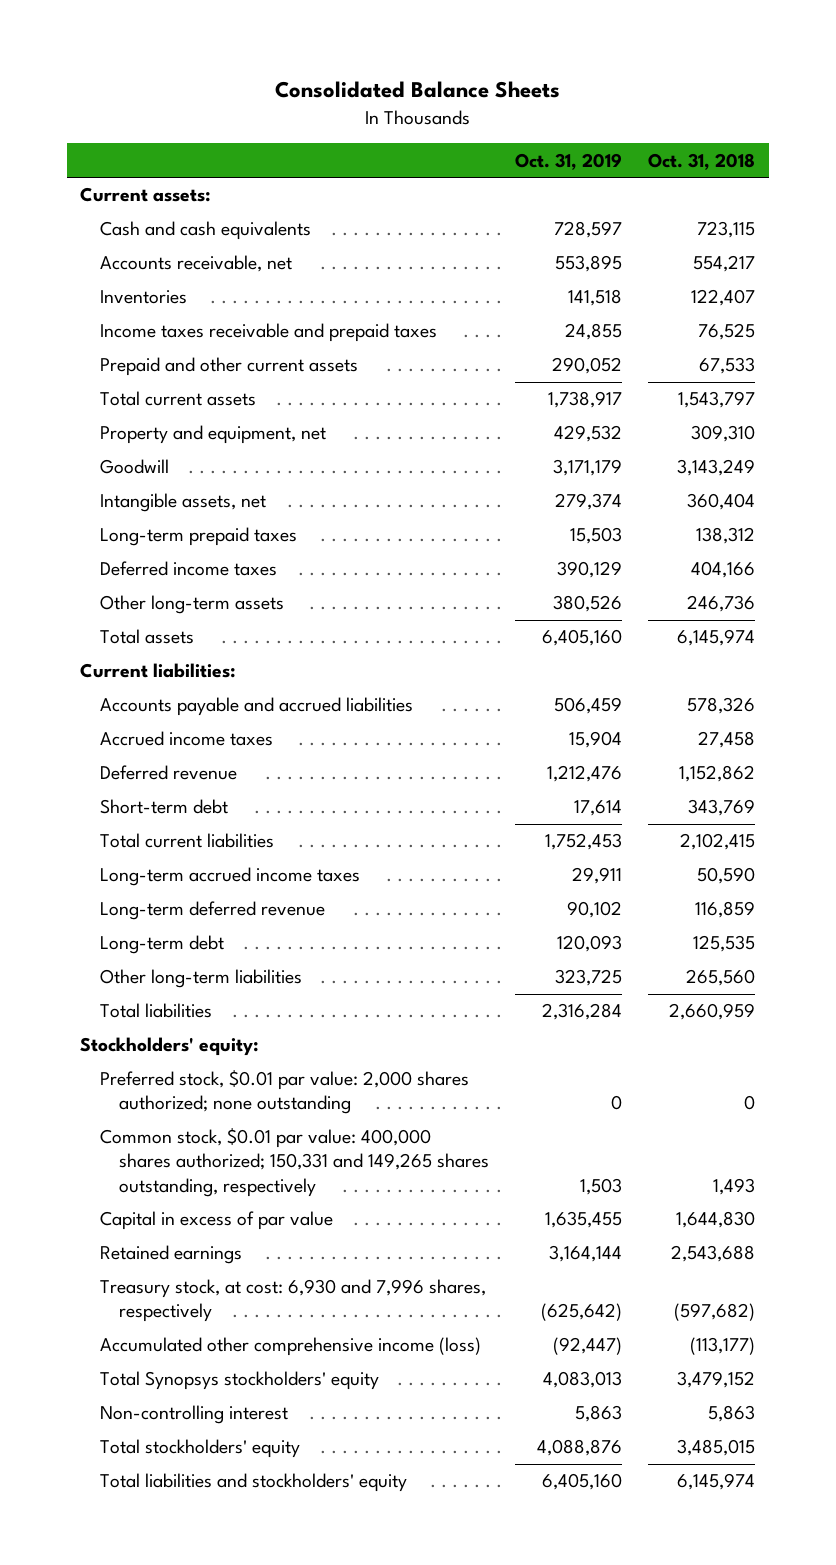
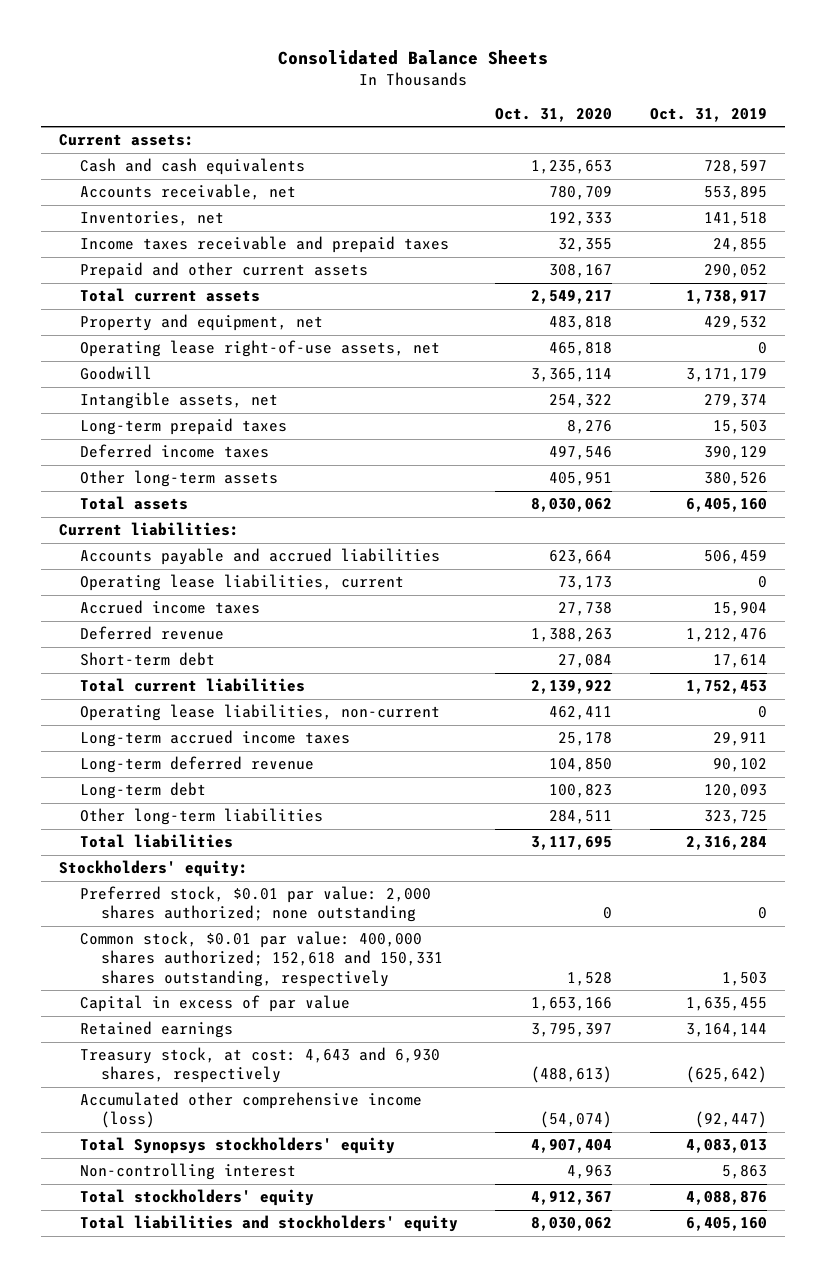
[648,152,756,170] Oct. 31, 2018 -> none
none -> [495,107,613,122] Oct. 31, 2020
[99,290,187,305] Inventories -> [80,211,225,227] Inventories, net
none -> [80,340,441,358] Operating lease right-of-use assets, net
none -> [80,574,405,592] Operating lease liabilities, current
none -> [80,704,441,722] Operating lease liabilities, non-current
[99,1128,490,1197] Common stock, $0.01 par value: 400,000 shares authorized; 150,331 and 149,265 shares outstanding, respectively -> [80,931,444,987] Common stock, $0.01 par value: 400,000 shares authorized; 152,618 and 150,331 shares outstanding, respectively
[99,1279,486,1323] Treasury stock, at cost: 6,930 and 7,996 shares, respectively -> [80,1047,441,1084] Treasury stock, at cost: 4,643 and 6,930 shares, respectively

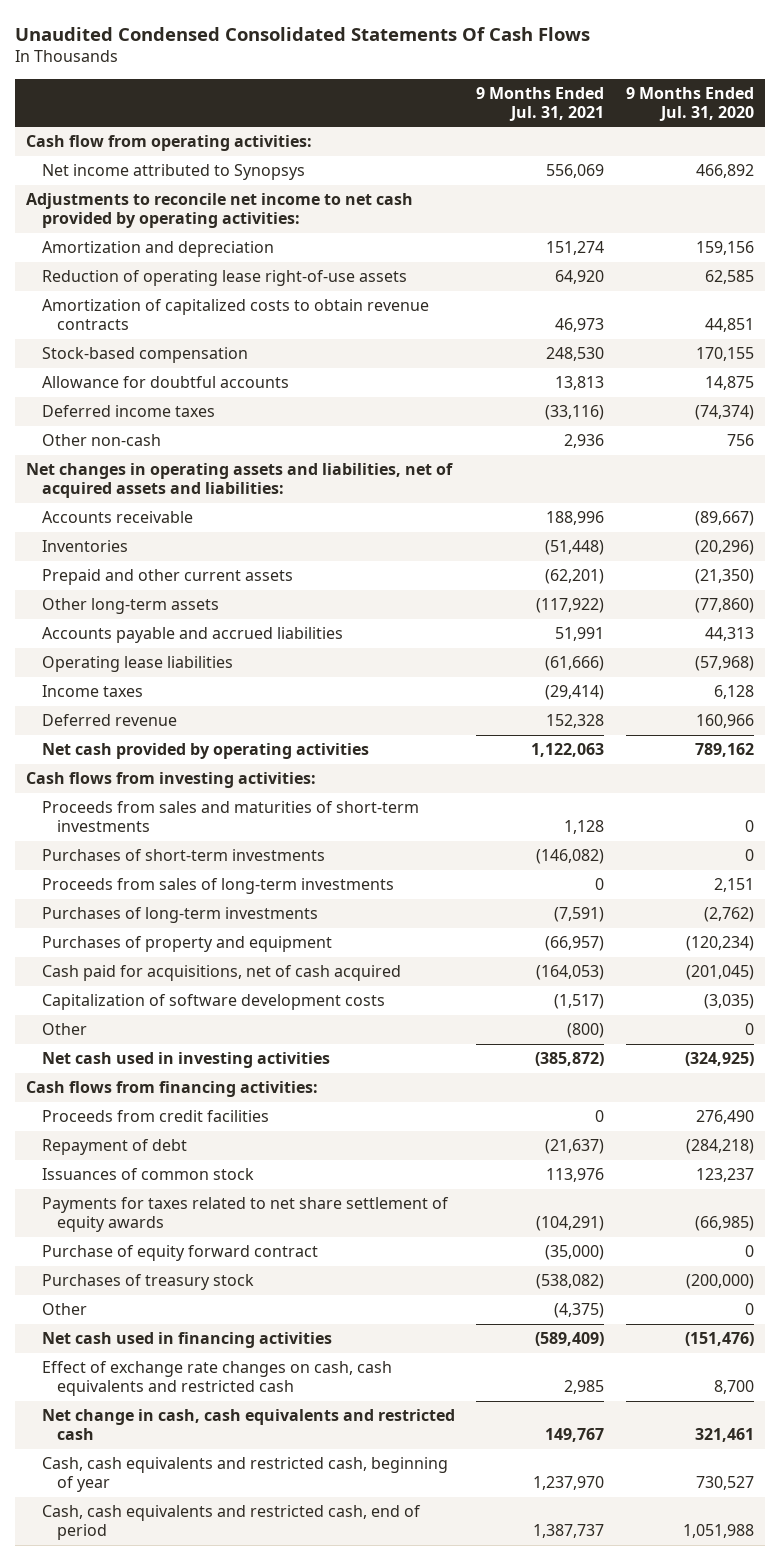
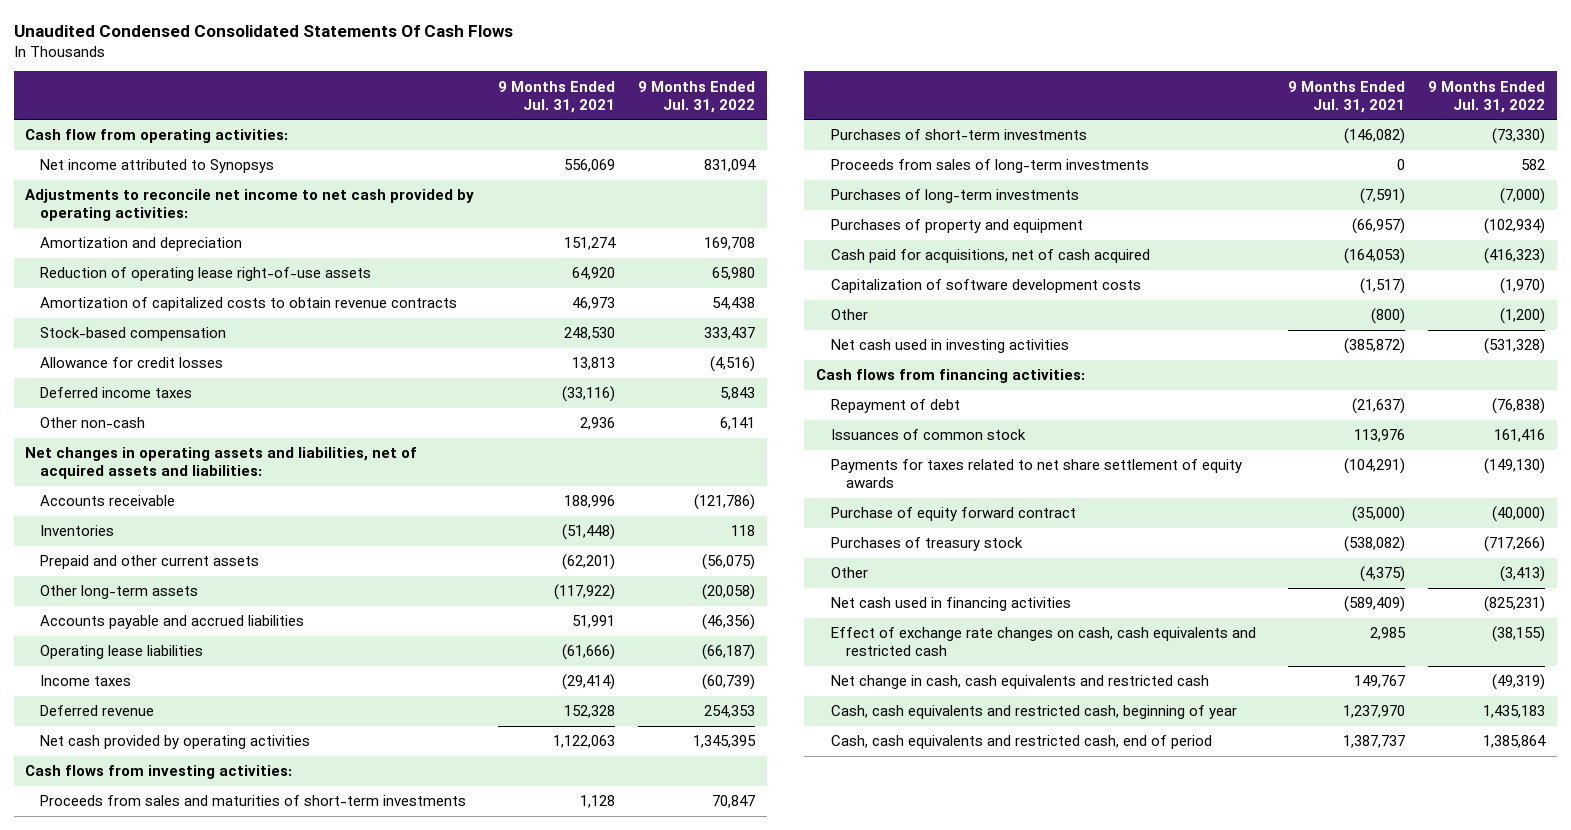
[626,86,755,121] 9 Months Ended Jul. 31, 2020 -> none
none -> [638,80,756,113] 9 Months Ended Jul. 31, 2022
[41,376,289,389] Allowance for doubtful accounts -> [40,357,224,369] Allowance for credit losses
[41,1110,269,1123] Proceeds from credit facilities -> none

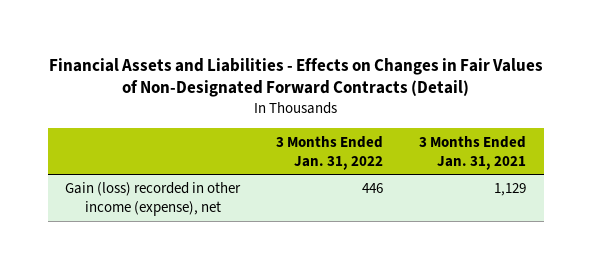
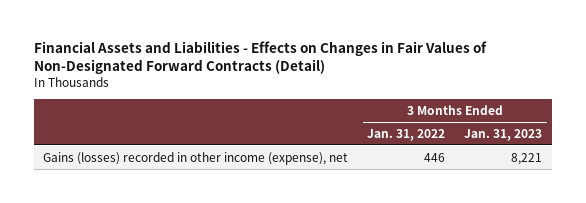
[419,135,527,170] 3 Months Ended Jan. 31, 2021 -> none
none -> [464,128,543,141] Jan. 31, 2023
[65,182,242,217] Gain (loss) recorded in other income (expense), net -> [43,151,349,165] Gains (losses) recorded in other income (expense), net

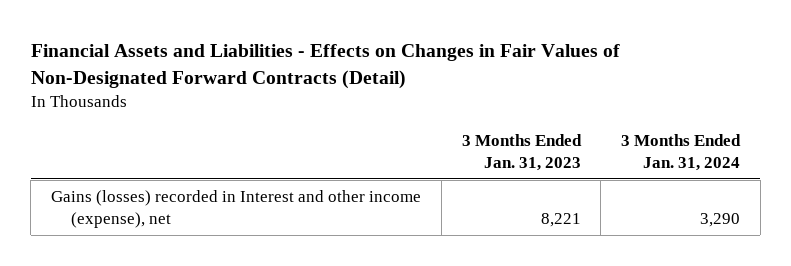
[367,128,446,141] Jan. 31, 2022 -> none
none -> [621,134,742,171] 3 Months Ended Jan. 31, 2024
[43,151,349,165] Gains (losses) recorded in other income (expense), net -> [51,190,422,228] Gains (losses) recorded in Interest and other income (expense), net

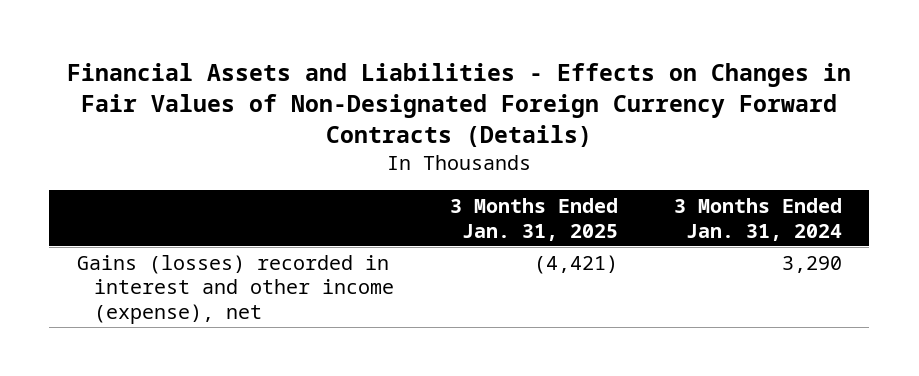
[30,44,620,89] Financial Assets and Liabilities - Effects on Changes in Fair Values of Non-Designated Forward Contracts (Detail) -> [67,62,852,148] Financial Assets and Liabilities - Effects on Changes in Fair Values of Non-Designated Foreign Currency Forward Contracts (Details)
[461,134,582,171] 3 Months Ended Jan. 31, 2023 -> none
none -> [450,198,619,241] 3 Months Ended Jan. 31, 2025
[51,190,422,228] Gains (losses) recorded in Interest and other income (expense), net -> [77,254,395,325] Gains (losses) recorded in interest and other income (expense), net

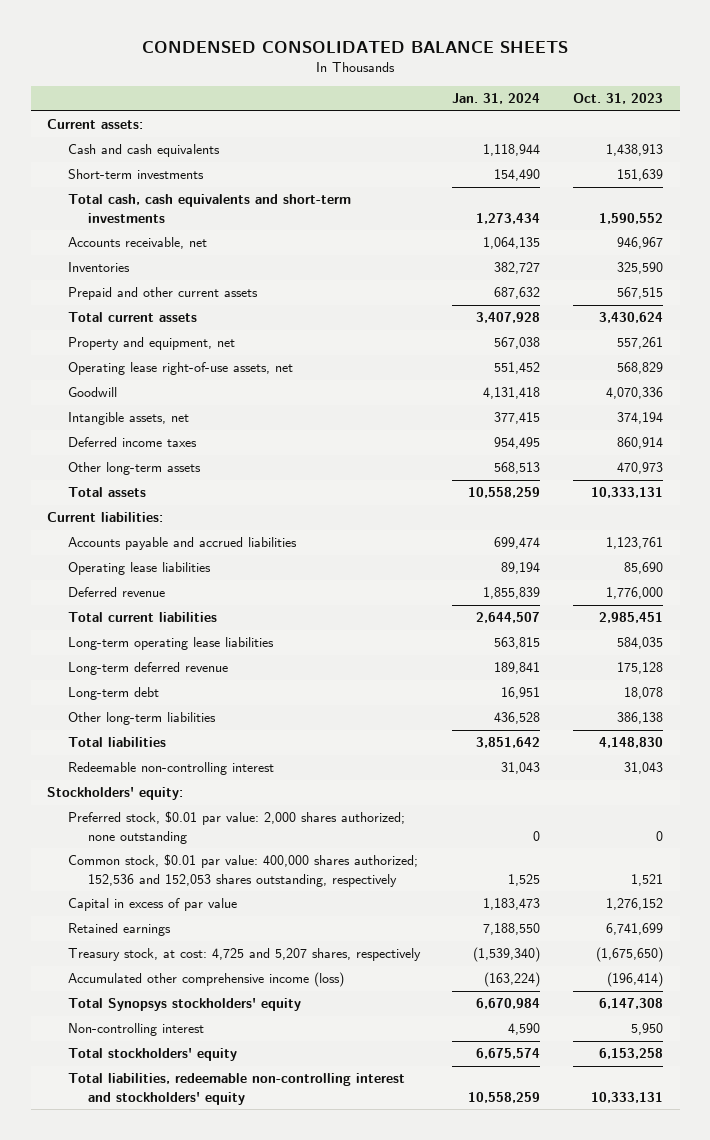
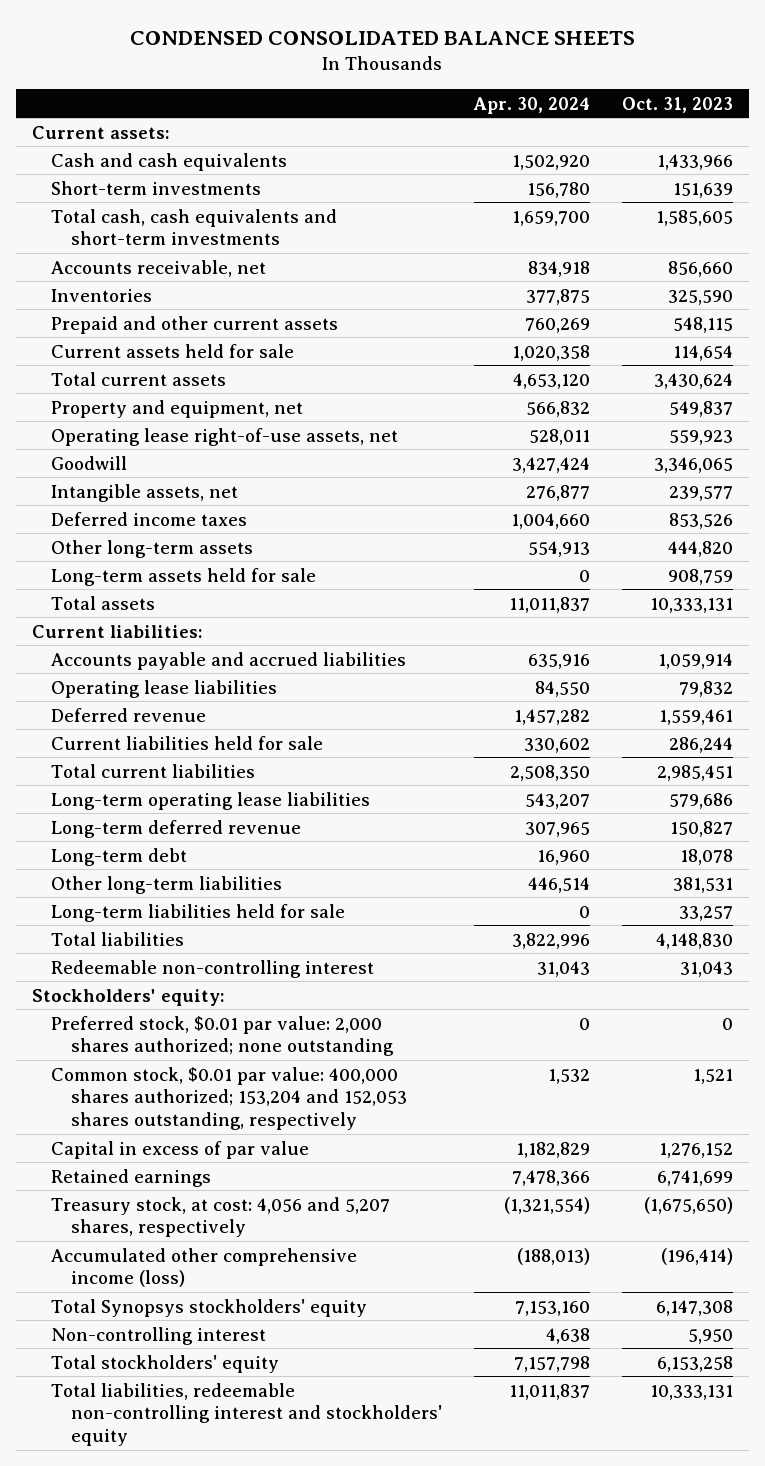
[452,93,541,105] Jan. 31, 2024 -> none
none -> [472,96,590,114] Apr. 30, 2024
[606,144,664,157] 1,438,913 -> [656,153,733,170] 1,433,966
[599,212,664,224] 1,590,552 -> [655,209,733,226] 1,585,605
[617,237,664,250] 946,967 -> [667,260,733,277] 856,660
[617,287,664,300] 567,515 -> [672,316,733,333] 548,115
none -> [51,343,295,358] Current assets held for sale
[617,337,664,350] 557,261 -> [668,400,733,417] 549,837
[617,362,664,375] 568,829 -> [668,429,733,445] 559,923
[606,387,664,400] 4,070,336 -> [653,456,733,473] 3,346,065
[617,412,664,425] 374,194 -> [668,485,733,501] 239,577
[617,437,664,450] 860,914 -> [668,512,733,529] 853,526
[617,462,664,475] 470,973 -> [667,540,733,557] 444,820
none -> [51,567,317,586] Long-term assets held for sale
[606,537,664,550] 1,123,761 -> [657,652,733,669] 1,059,914
[624,562,664,575] 85,690 -> [678,680,733,697] 79,832
[606,587,664,600] 1,776,000 -> [658,708,733,725] 1,559,461
none -> [51,735,324,750] Current liabilities held for sale
[617,637,664,650] 584,035 -> [668,792,733,809] 579,686
[617,662,664,675] 175,128 -> [669,820,733,837] 150,827
[617,712,664,725] 386,138 -> [672,876,733,893] 381,531
none -> [51,903,346,922] Long-term liabilities held for sale
[67,854,418,887] Common stock, $0.01 par value: 400,000 shares authorized; 152,536 and 152,053 shares outstanding, respectively -> [51,1066,407,1131] Common stock, $0.01 par value: 400,000 shares authorized; 153,204 and 152,053 shares outstanding, respectively
[67,948,421,962] Treasury stock, at cost: 4,725 and 5,207 shares, respectively -> [51,1196,391,1238] Treasury stock, at cost: 4,056 and 5,207 shares, respectively

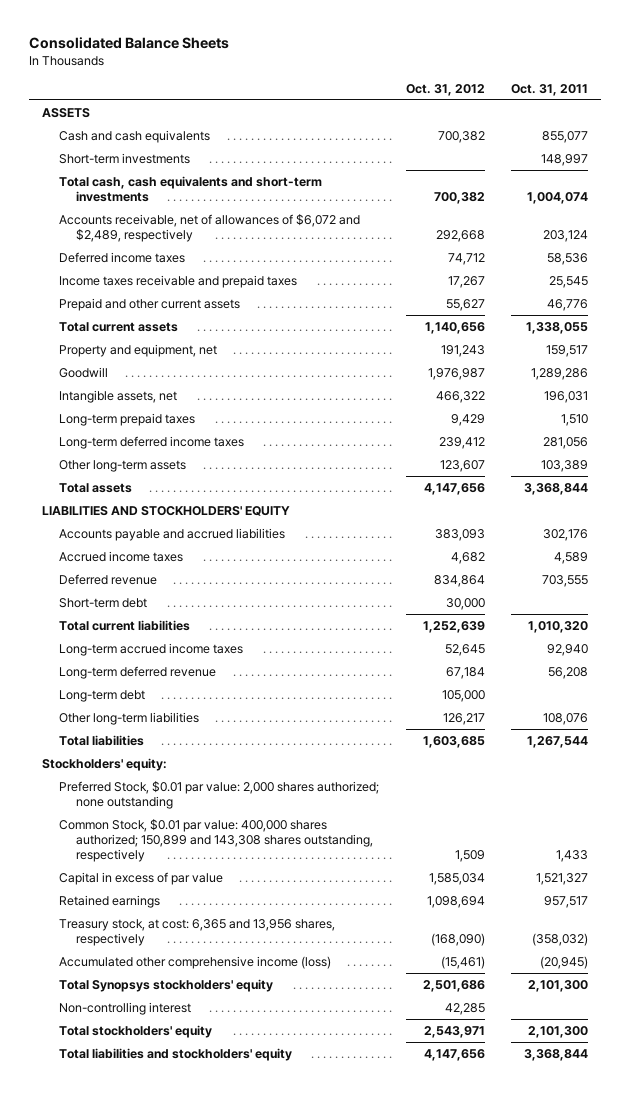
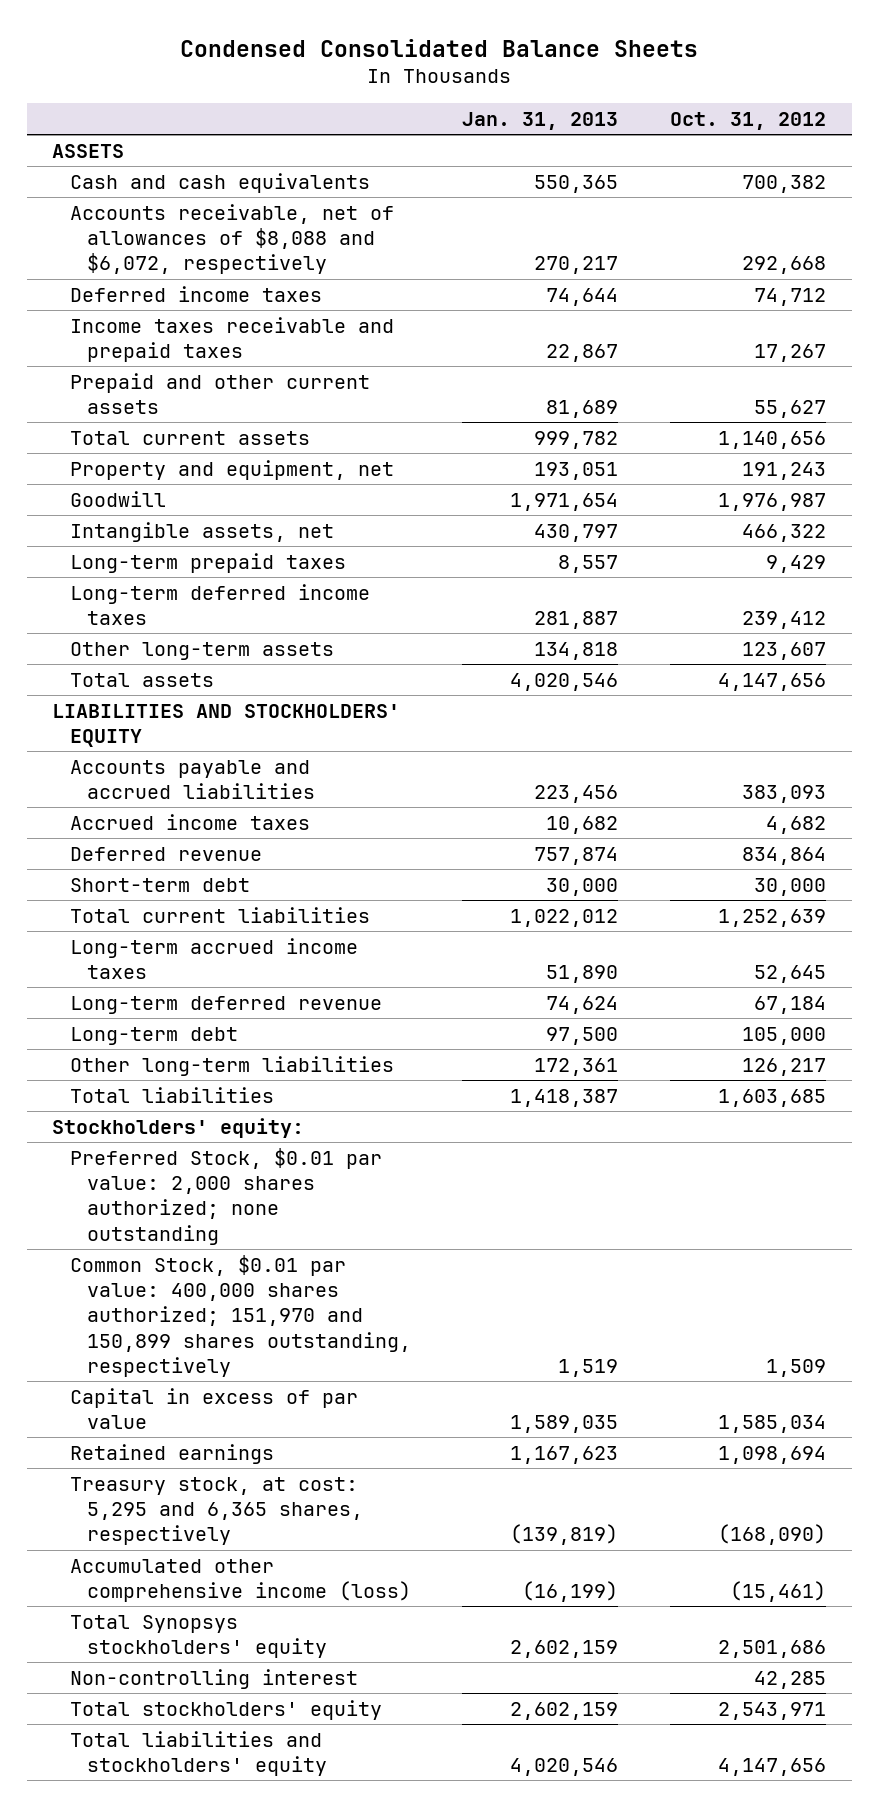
[28,36,229,49] Consolidated Balance Sheets -> [180,38,699,57] Condensed Consolidated Balance Sheets
[511,83,589,96] Oct. 31, 2011 -> none
none -> [462,111,619,130] Jan. 31, 2013
[58,152,190,164] Short-term investments -> none
[58,175,322,202] Total cash, cash equivalents and short-term investments -> none
[58,213,360,242] Accounts receivable, net of allowances of $6,072 and $2,489, respectively -> [69,203,394,275] Accounts receivable, net of allowances of $8,088 and $6,072, respectively
[58,818,374,862] Common Stock, $0.01 par value: 400,000 shares authorized; 150,899 and 143,308 shares outstanding, respectively -> [69,1254,411,1377] Common Stock, $0.01 par value: 400,000 shares authorized; 151,970 and 150,899 shares outstanding, respectively
[58,918,335,946] Treasury stock, at cost: 6,365 and 13,956 shares, respectively -> [69,1476,363,1546] Treasury stock, at cost: 5,295 and 6,365 shares, respectively

